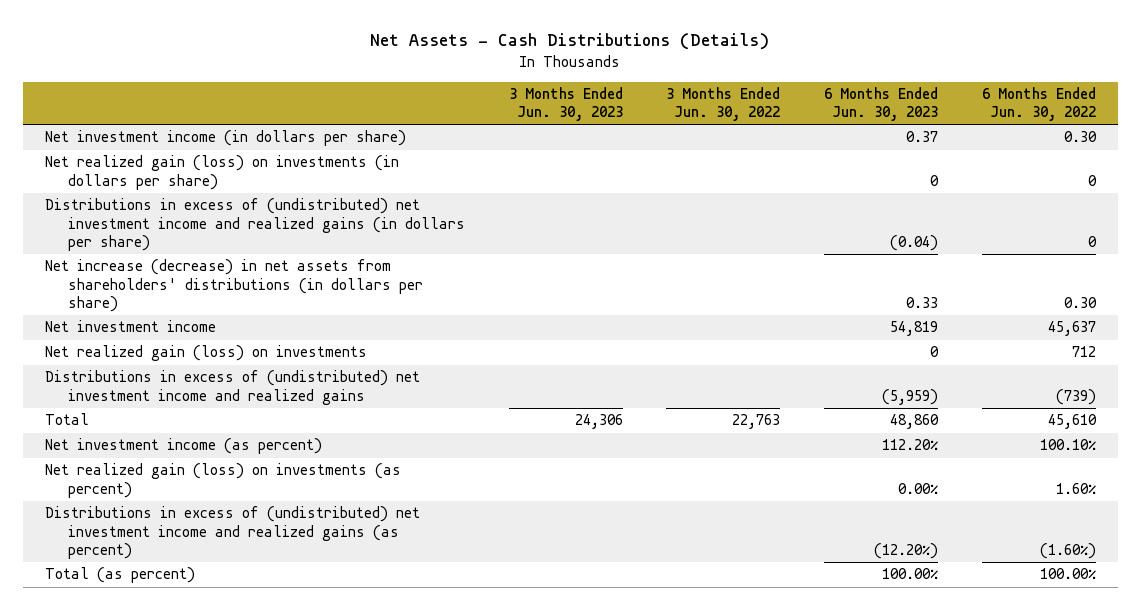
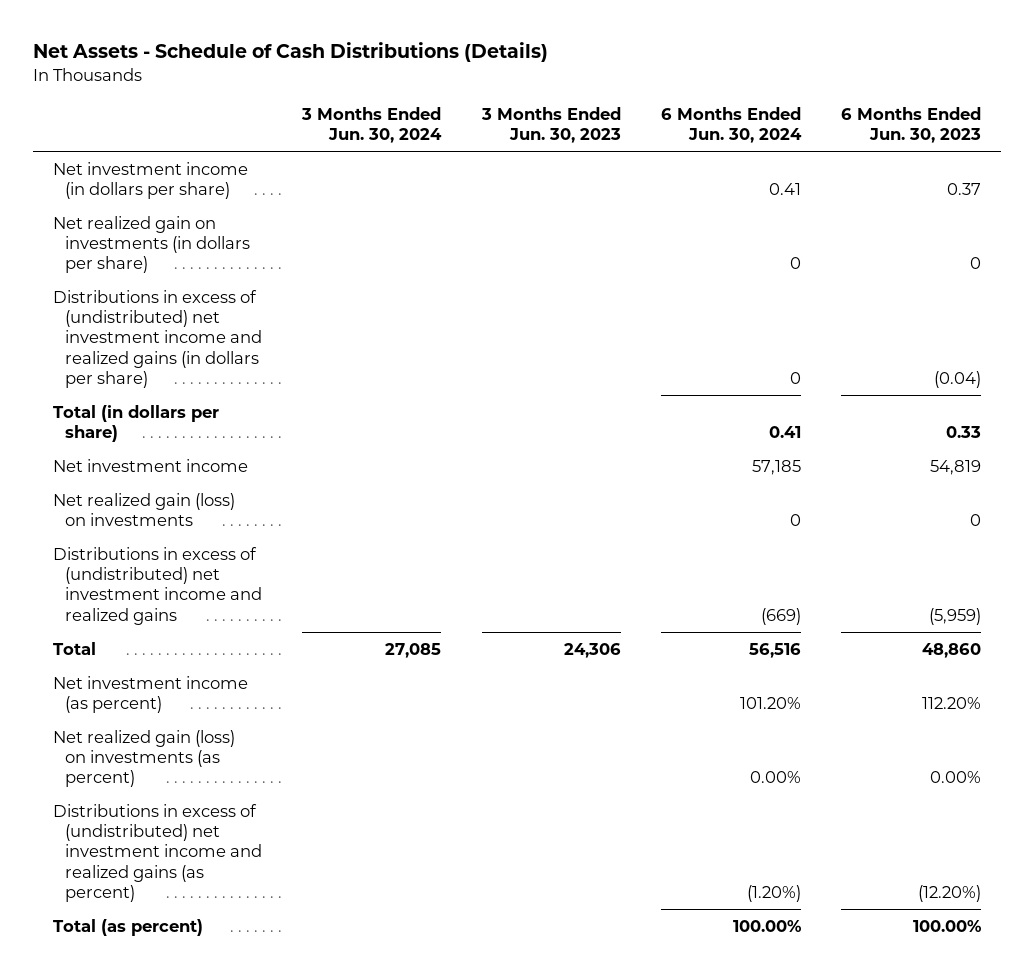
[370,33,770,51] Net Assets - Cash Distributions (Details) -> [32,42,548,63] Net Assets - Schedule of Cash Distributions (Details)
[666,87,781,122] 3 Months Ended Jun. 30, 2022 -> none
[982,87,1097,122] 6 Months Ended Jun. 30, 2022 -> none
none -> [301,106,443,144] 3 Months Ended Jun. 30, 2024
none -> [660,106,802,144] 6 Months Ended Jun. 30, 2024
[44,155,399,190] Net realized gain (loss) on investments (in dollars per share) -> [52,215,251,274] Net realized gain on investments (in dollars per share)
[44,259,423,312] Net increase (decrease) in net assets from shareholders' distributions (in dollars per share) -> [52,404,219,442] Total (in dollars per share)

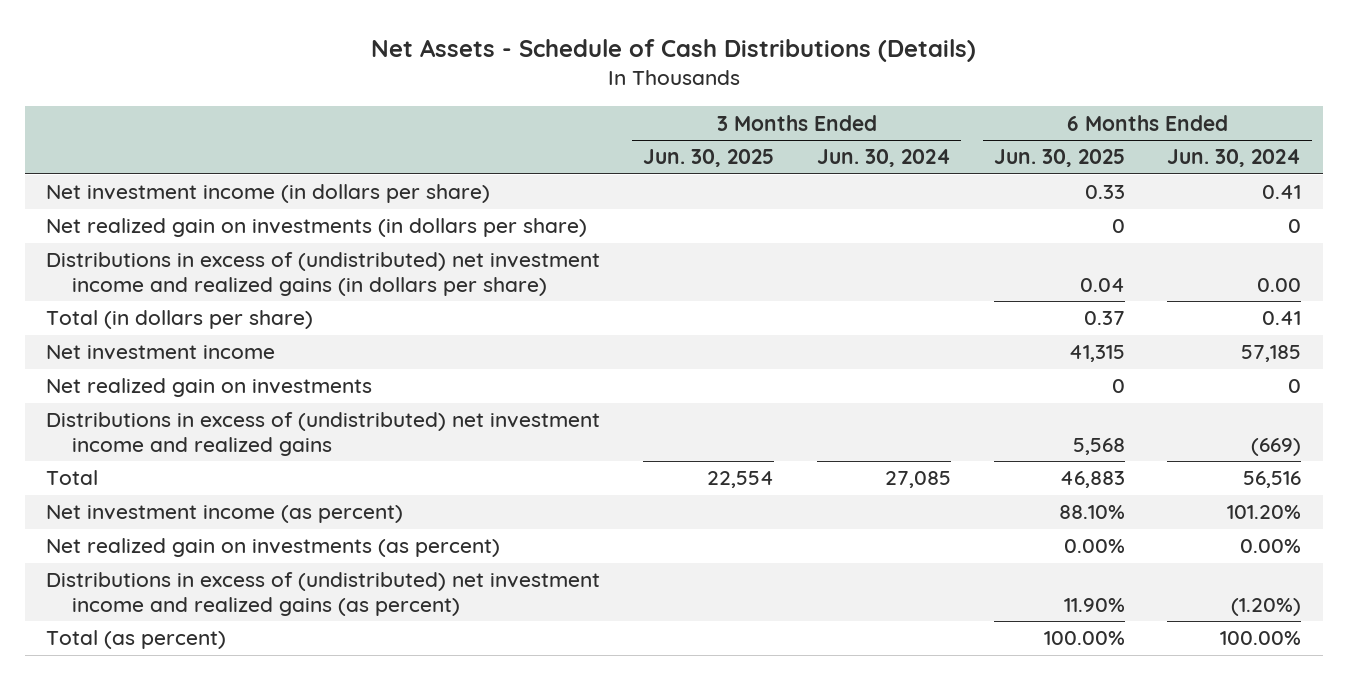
[480,106,621,144] 3 Months Ended Jun. 30, 2023 -> none
[840,106,981,144] 6 Months Ended Jun. 30, 2023 -> none
none -> [642,149,774,168] Jun. 30, 2025
none -> [993,149,1125,168] Jun. 30, 2025
[789,372,801,385] 0 -> [1257,277,1302,292] 0.00
[52,492,235,526] Net realized gain (loss) on investments -> [46,378,373,398] Net realized gain on investments
[52,729,235,788] Net realized gain (loss) on investments (as percent) -> [46,538,501,558] Net realized gain on investments (as percent)

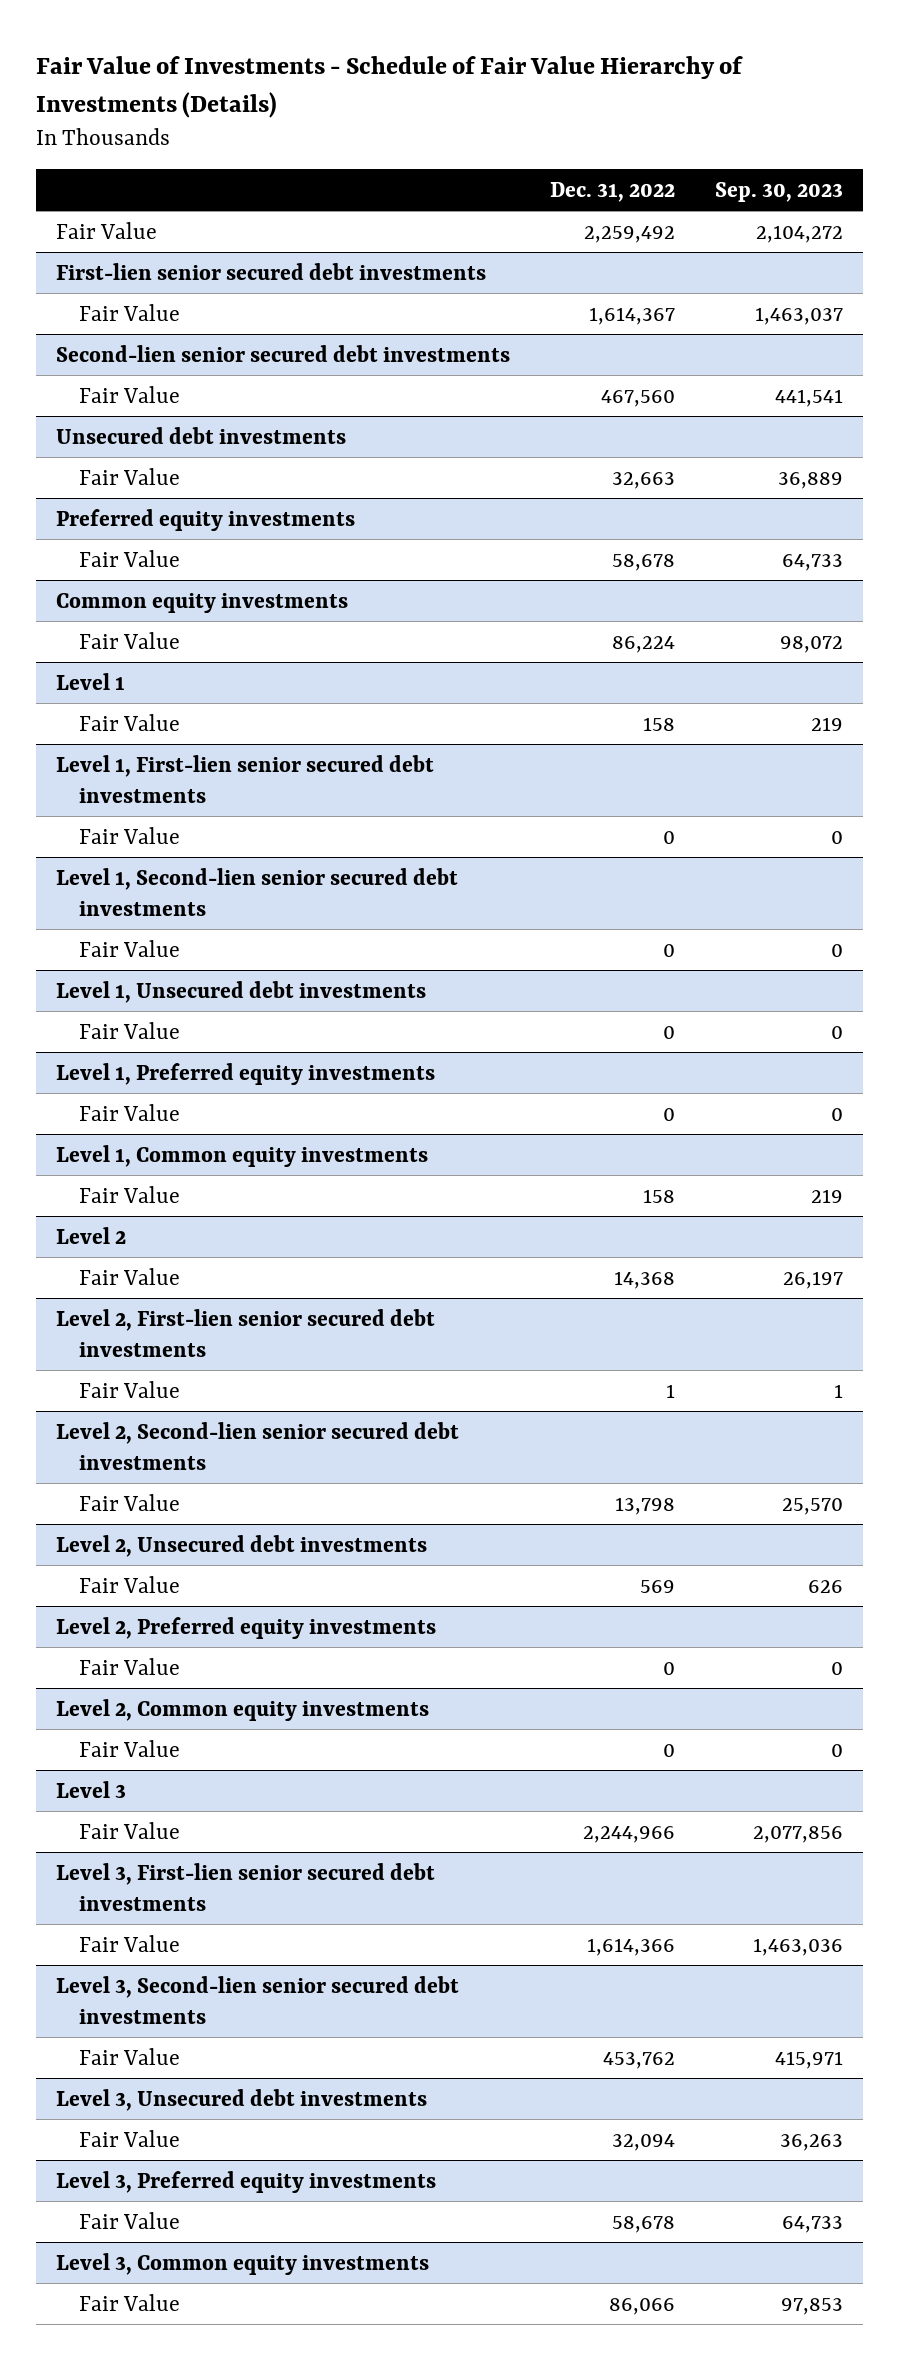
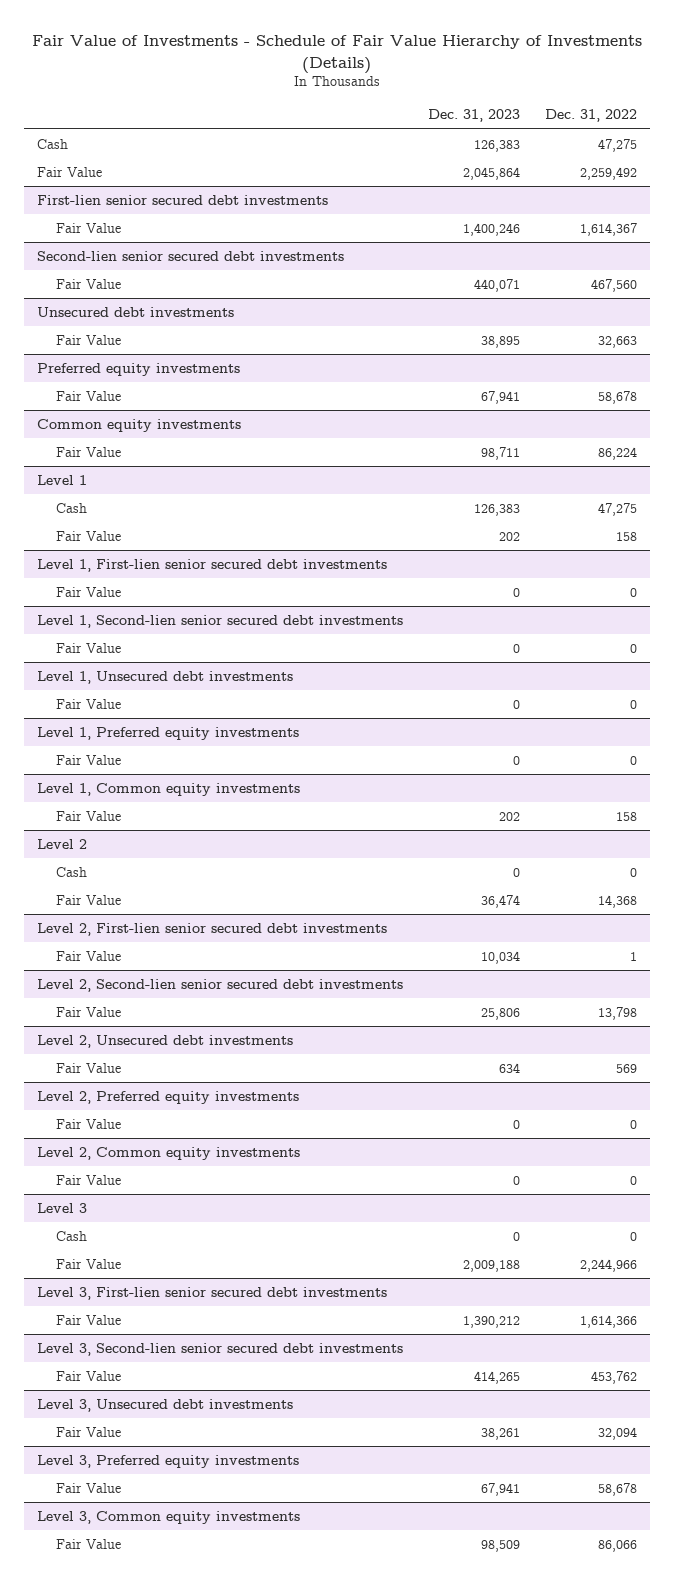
[714,181,843,202] Sep. 30, 2023 -> none
none -> [428,109,521,123] Dec. 31, 2023
none -> [36,139,68,150] Cash
none -> [56,503,88,514] Cash
none -> [56,867,88,878] Cash
none -> [56,1231,88,1242] Cash

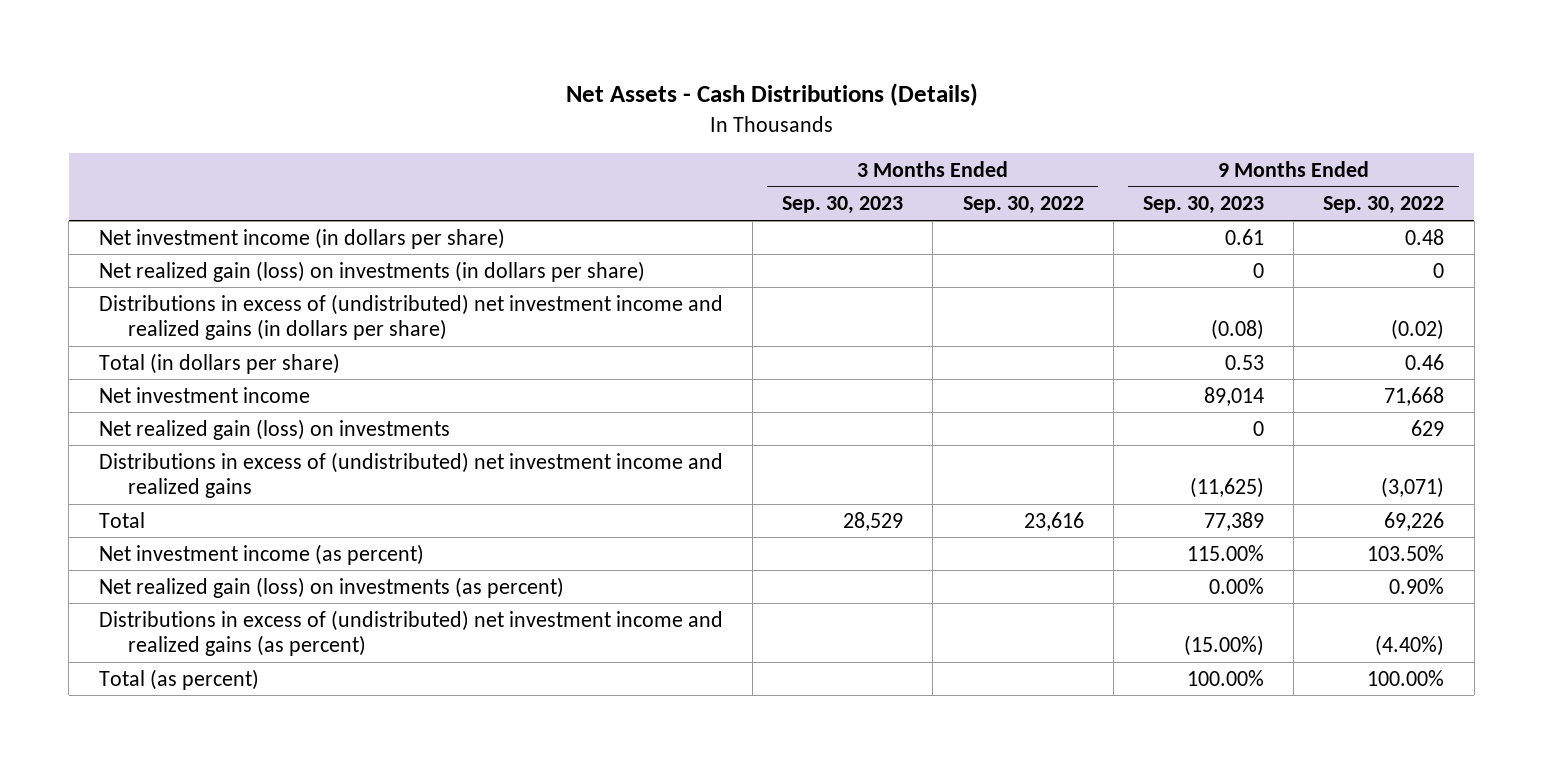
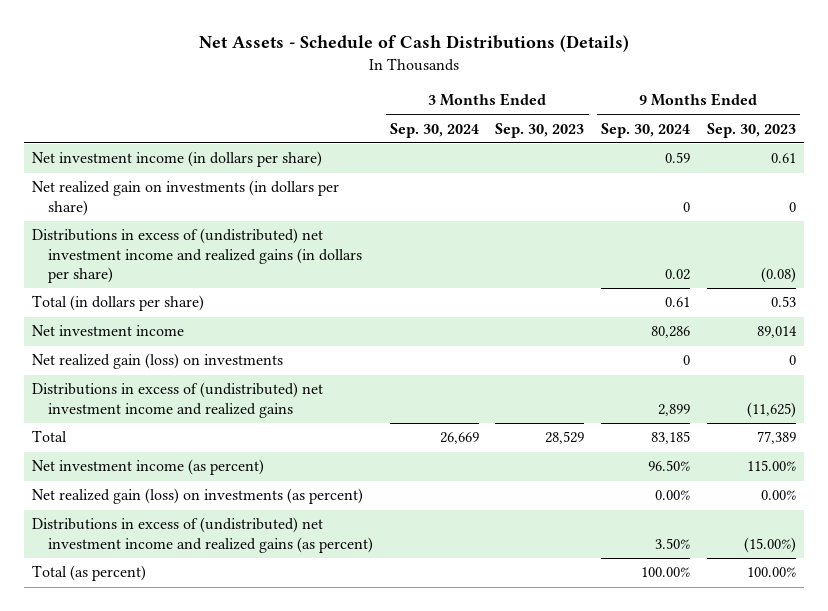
[565,83,978,107] Net Assets - Cash Distributions (Details) -> [198,35,629,53] Net Assets - Schedule of Cash Distributions (Details)
[962,196,1084,215] Sep. 30, 2022 -> none
[1323,196,1445,215] Sep. 30, 2022 -> none
none -> [389,122,479,138] Sep. 30, 2024
none -> [601,122,691,138] Sep. 30, 2024
[98,260,645,282] Net realized gain (loss) on investments (in dollars per share) -> [32,180,340,216] Net realized gain on investments (in dollars per share)

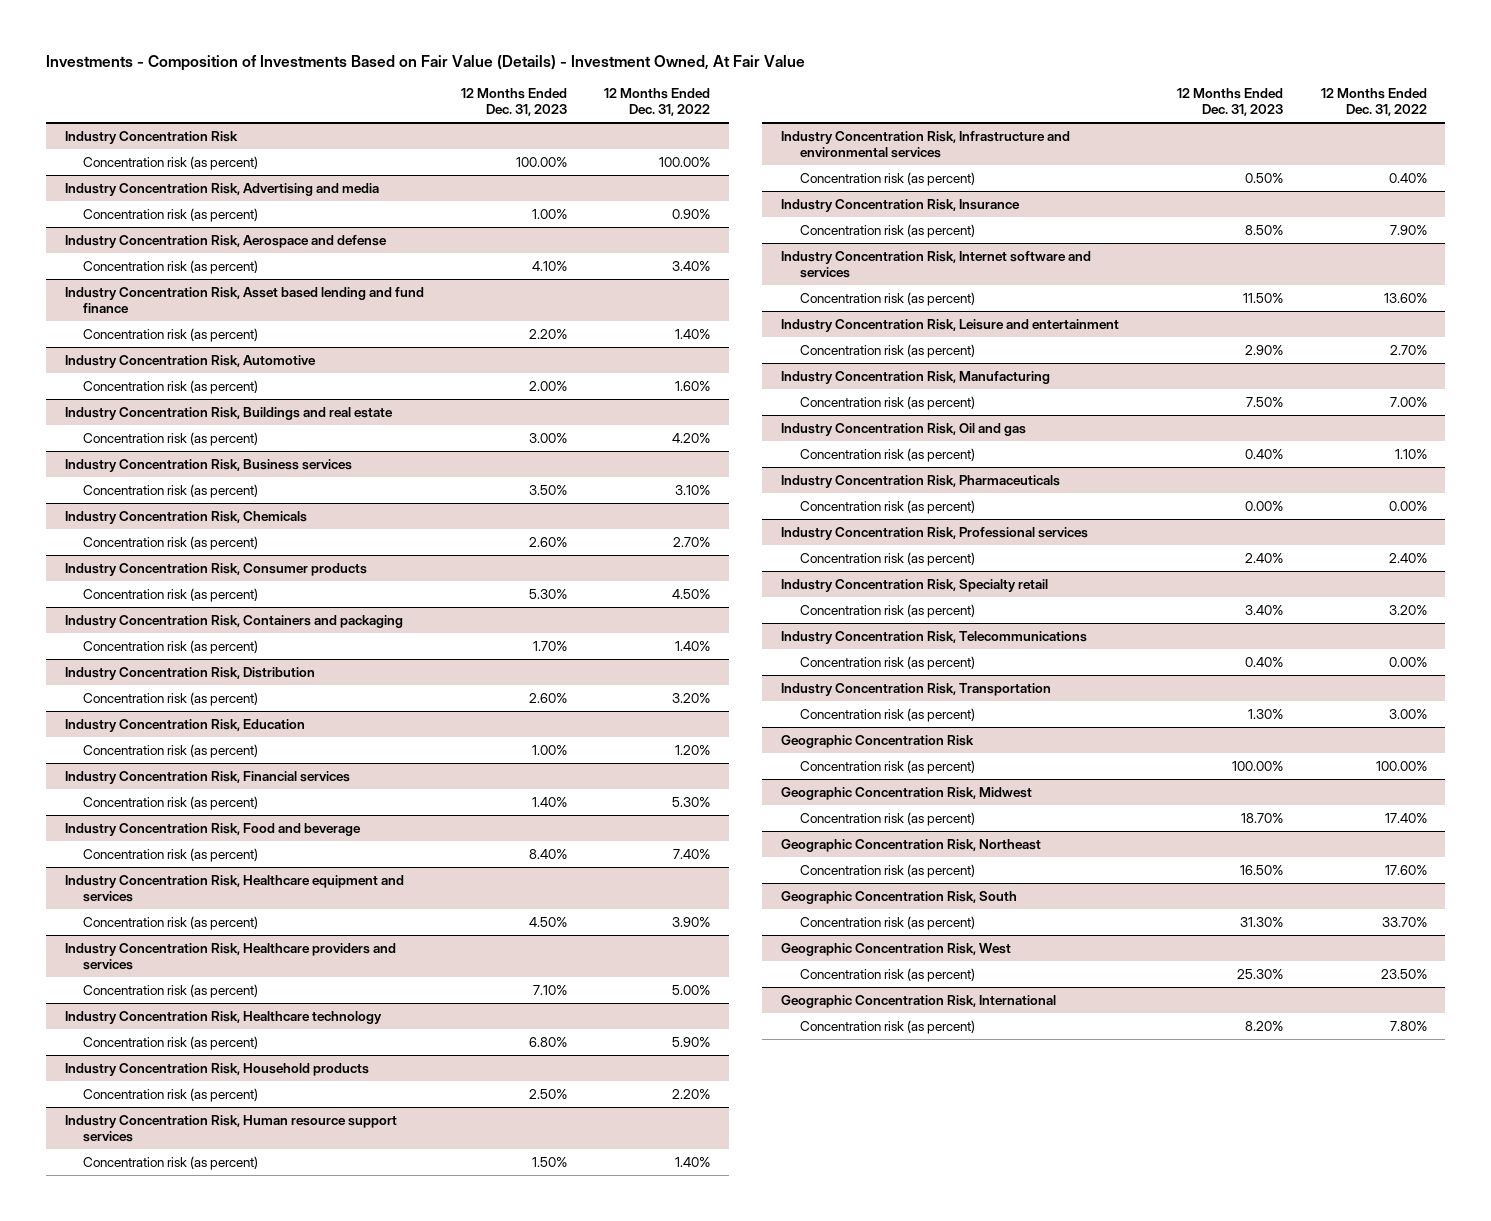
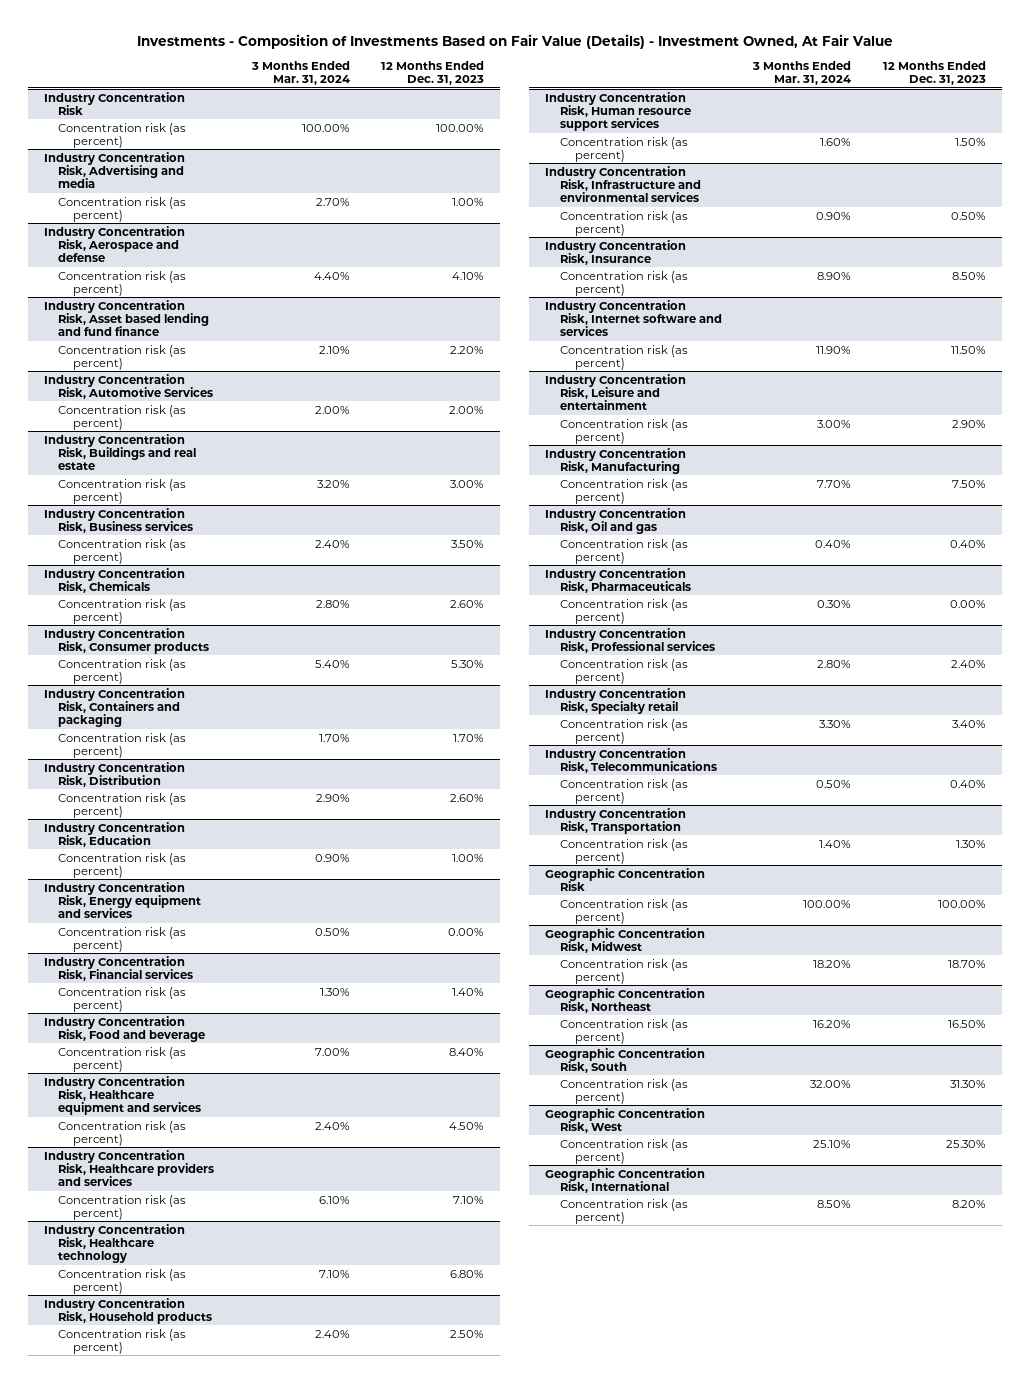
[604,87,711,117] 12 Months Ended Dec. 31, 2022 -> none
none -> [250,60,350,86] 3 Months Ended Mar. 31, 2024
[64,354,316,368] Industry Concentration Risk, Automotive -> [43,373,214,399] Industry Concentration Risk, Automotive Services
none -> [43,881,202,919] Industry Concentration Risk, Energy equipment and services
none -> [58,926,187,952] Concentration risk (as percent)

